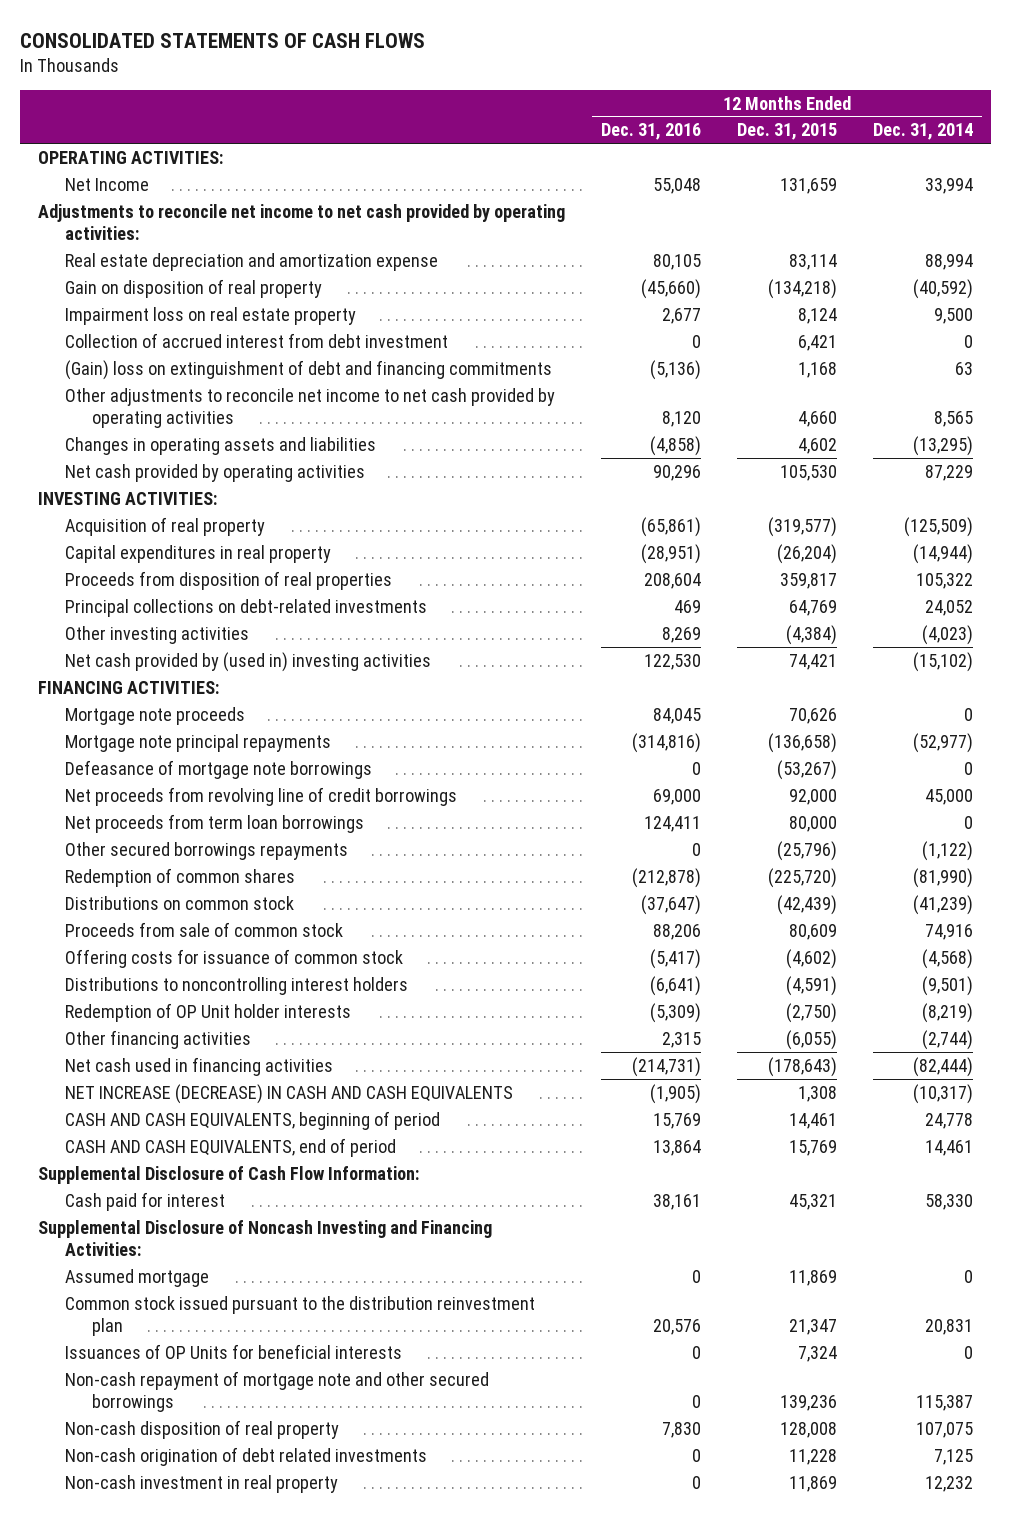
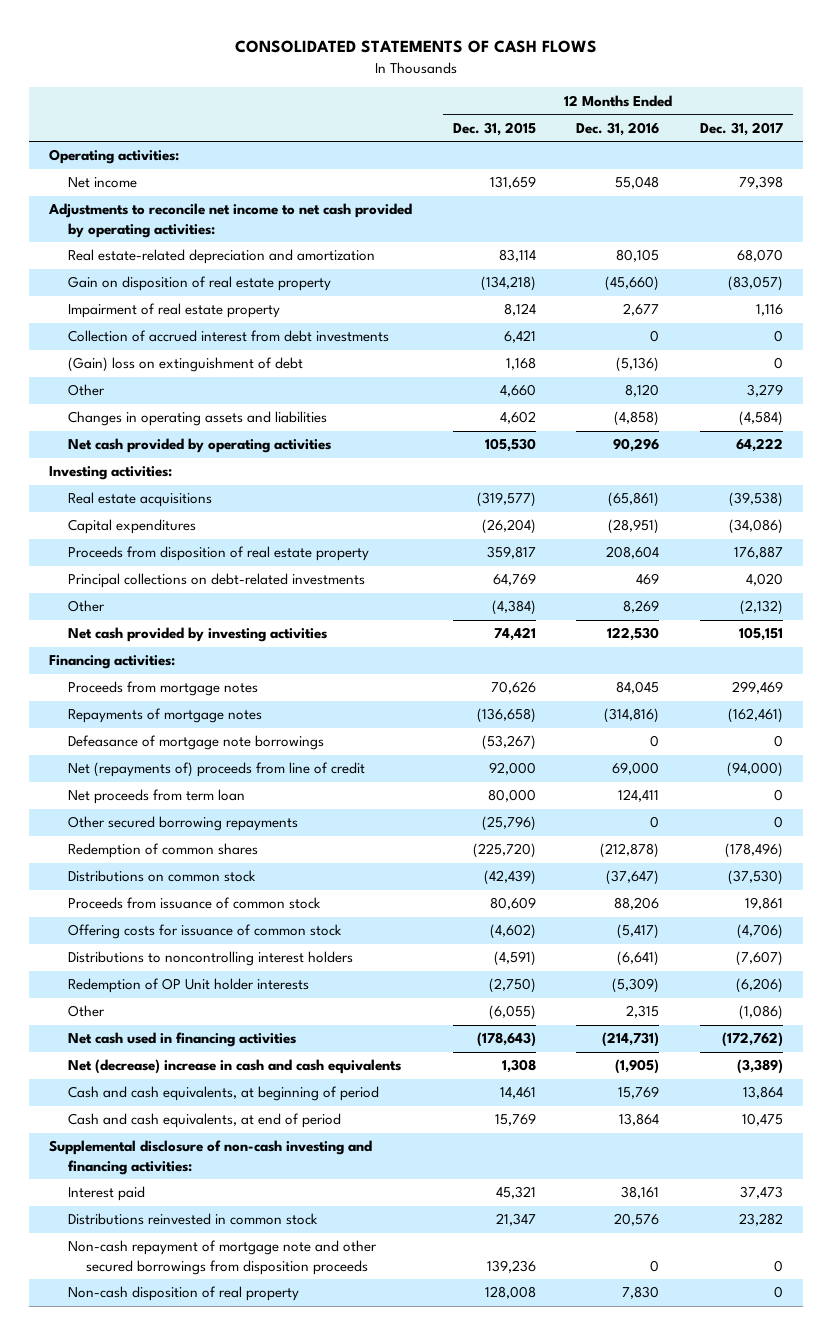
[872,123,973,141] Dec. 31, 2014 -> none
none -> [699,121,783,136] Dec. 31, 2017
[37,150,223,164] OPERATING ACTIVITIES: -> [49,149,180,165] Operating activities:
[64,177,149,191] Net Income -> [67,177,137,189] Net income
[64,252,438,271] Real estate depreciation and amortization expense -> [67,249,375,265] Real estate-related depreciation and amortization
[64,278,322,298] Gain on disposition of real property -> [67,276,331,292] Gain on disposition of real estate property
[64,306,356,325] Impairment loss on real estate property -> [67,303,280,319] Impairment of real estate property
[64,332,448,348] Collection of accrued interest from debt investment -> [67,330,389,343] Collection of accrued interest from debt investments
[64,359,552,380] (Gain) loss on extinguishment of debt and financing commitments -> [67,357,303,373] (Gain) loss on extinguishment of debt
[64,387,555,428] Other adjustments to reconcile net income to net cash provided by operating activities -> [67,384,105,397] Other
[37,491,217,505] INVESTING ACTIVITIES: -> [49,466,173,481] Investing activities:
[64,516,265,536] Acquisition of real property -> [67,492,212,508] Real estate acquisitions
[64,544,331,563] Capital expenditures in real property -> [67,519,196,535] Capital expenditures
[64,570,392,590] Proceeds from disposition of real properties -> [67,546,369,562] Proceeds from disposition of real estate property
[64,625,249,644] Other investing activities -> [67,600,105,613] Other
[64,651,431,672] Net cash provided by (used in) investing activities -> [67,627,327,643] Net cash provided by investing activities
[37,680,219,694] FINANCING ACTIVITIES: -> [49,655,176,670] Financing activities:
[64,706,245,725] Mortgage note proceeds -> [67,681,258,697] Proceeds from mortgage notes
[64,733,331,752] Mortgage note principal repayments -> [67,708,262,724] Repayments of mortgage notes
[64,786,457,806] Net proceeds from revolving line of credit borrowings -> [67,762,365,778] Net (repayments of) proceeds from line of credit
[64,813,364,833] Net proceeds from term loan borrowings -> [67,789,245,805] Net proceeds from term loan
[64,841,348,860] Other secured borrowings repayments -> [67,816,298,832] Other secured borrowing repayments
[64,921,343,937] Proceeds from sale of common stock -> [67,897,321,910] Proceeds from issuance of common stock
[64,1029,251,1049] Other financing activities -> [67,1005,105,1018] Other
[37,1219,492,1256] Supplemental Disclosure of Noncash Investing and Financing Activities: -> none
[64,1268,209,1287] Assumed mortgage -> none
[64,1343,402,1359] Issuances of OP Units for beneficial interests -> none
[64,1083,513,1104] NET INCREASE (DECREASE) IN CASH AND CASH EQUIVALENTS -> [67,1059,401,1075] Net (decrease) increase in cash and cash equivalents
[64,1110,440,1130] CASH AND CASH EQUIVALENTS, beginning of period -> [67,1086,379,1102] Cash and cash equivalents, at beginning of period
[64,1137,396,1157] CASH AND CASH EQUIVALENTS, end of period -> [67,1113,341,1129] Cash and cash equivalents, at end of period
[37,1165,419,1184] Supplemental Disclosure of Cash Flow Information: -> [49,1140,373,1175] Supplemental disclosure of non-cash investing and financing activities:
[64,1191,225,1211] Cash paid for interest -> [67,1186,145,1202] Interest paid
[64,1295,535,1336] Common stock issued pursuant to the distribution reinvestment plan -> [67,1213,318,1226] Distributions reinvested in common stock
[64,1370,489,1412] Non-cash repayment of mortgage note and other secured borrowings -> [67,1240,377,1275] Non-cash repayment of mortgage note and other secured borrowings from disposition proceeds
[64,1446,427,1466] Non-cash origination of debt related investments -> none
[64,1474,338,1493] Non-cash investment in real property -> none

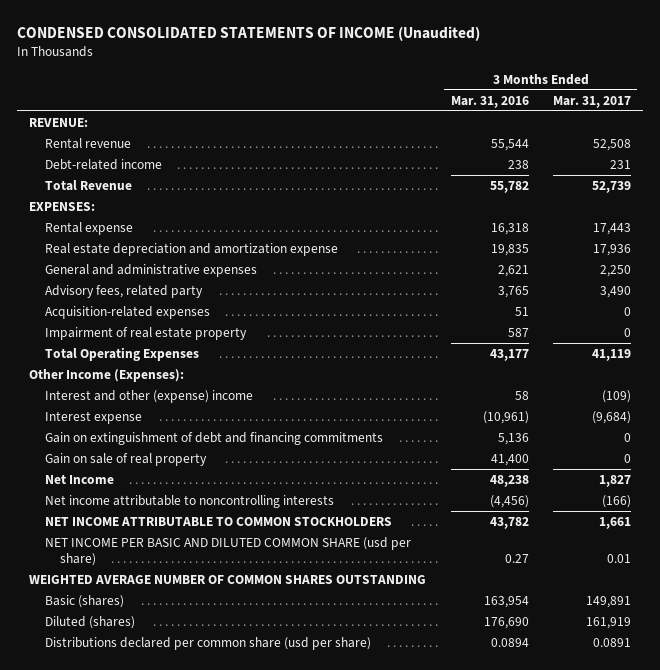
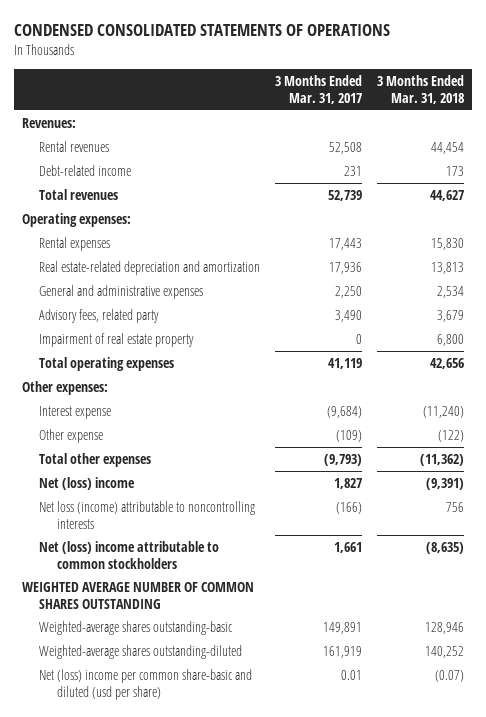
[17,25,481,41] CONDENSED CONSOLIDATED STATEMENTS OF INCOME (Unaudited) -> [14,24,391,37] CONDENSED CONSOLIDATED STATEMENTS OF OPERATIONS
[450,95,529,108] Mar. 31, 2016 -> none
none -> [377,75,465,104] 3 Months Ended Mar. 31, 2018
[29,117,89,127] REVENUE: -> [21,117,76,128] Revenues:
[44,137,131,149] Rental revenue -> [39,140,110,152] Rental revenues
[44,179,132,191] Total Revenue -> [39,188,119,200] Total revenues
[29,201,96,211] EXPENSES: -> [21,212,131,227] Operating expenses:
[44,221,133,235] Rental expense -> [39,236,111,251] Rental expenses
[44,242,338,256] Real estate depreciation and amortization expense -> [39,260,261,275] Real estate-related depreciation and amortization
[44,305,210,319] Acquisition-related expenses -> none
[44,389,253,403] Interest and other (expense) income -> none
[44,346,199,361] Total Operating Expenses -> [39,356,175,371] Total operating expenses
[29,368,185,382] Other Income (Expenses): -> [21,380,108,395] Other expenses:
[44,431,383,445] Gain on extinguishment of debt and financing commitments -> none
[44,452,207,466] Gain on sale of real property -> none
[44,536,411,566] NET INCOME PER BASIC AND DILUTED COMMON SHARE (usd per share) -> none
none -> [39,428,104,443] Other expense
none -> [39,452,152,467] Total other expenses
[44,473,114,484] Net Income -> [39,476,136,490] Net (loss) income
[44,494,334,508] Net income attributable to noncontrolling interests -> [39,500,256,529] Net loss (income) attributable to noncontrolling interests
[44,516,392,526] NET INCOME ATTRIBUTABLE TO COMMON STOCKHOLDERS -> [39,540,220,569] Net (loss) income attributable to common stockholders
[44,636,371,650] Distributions declared per common share (usd per share) -> none
[44,594,124,608] Basic (shares) -> [39,620,234,635] Weighted-average shares outstanding-basic
[44,615,135,629] Diluted (shares) -> [39,644,243,659] Weighted-average shares outstanding-diluted
none -> [39,668,253,700] Net (loss) income per common share-basic and diluted (usd per share)

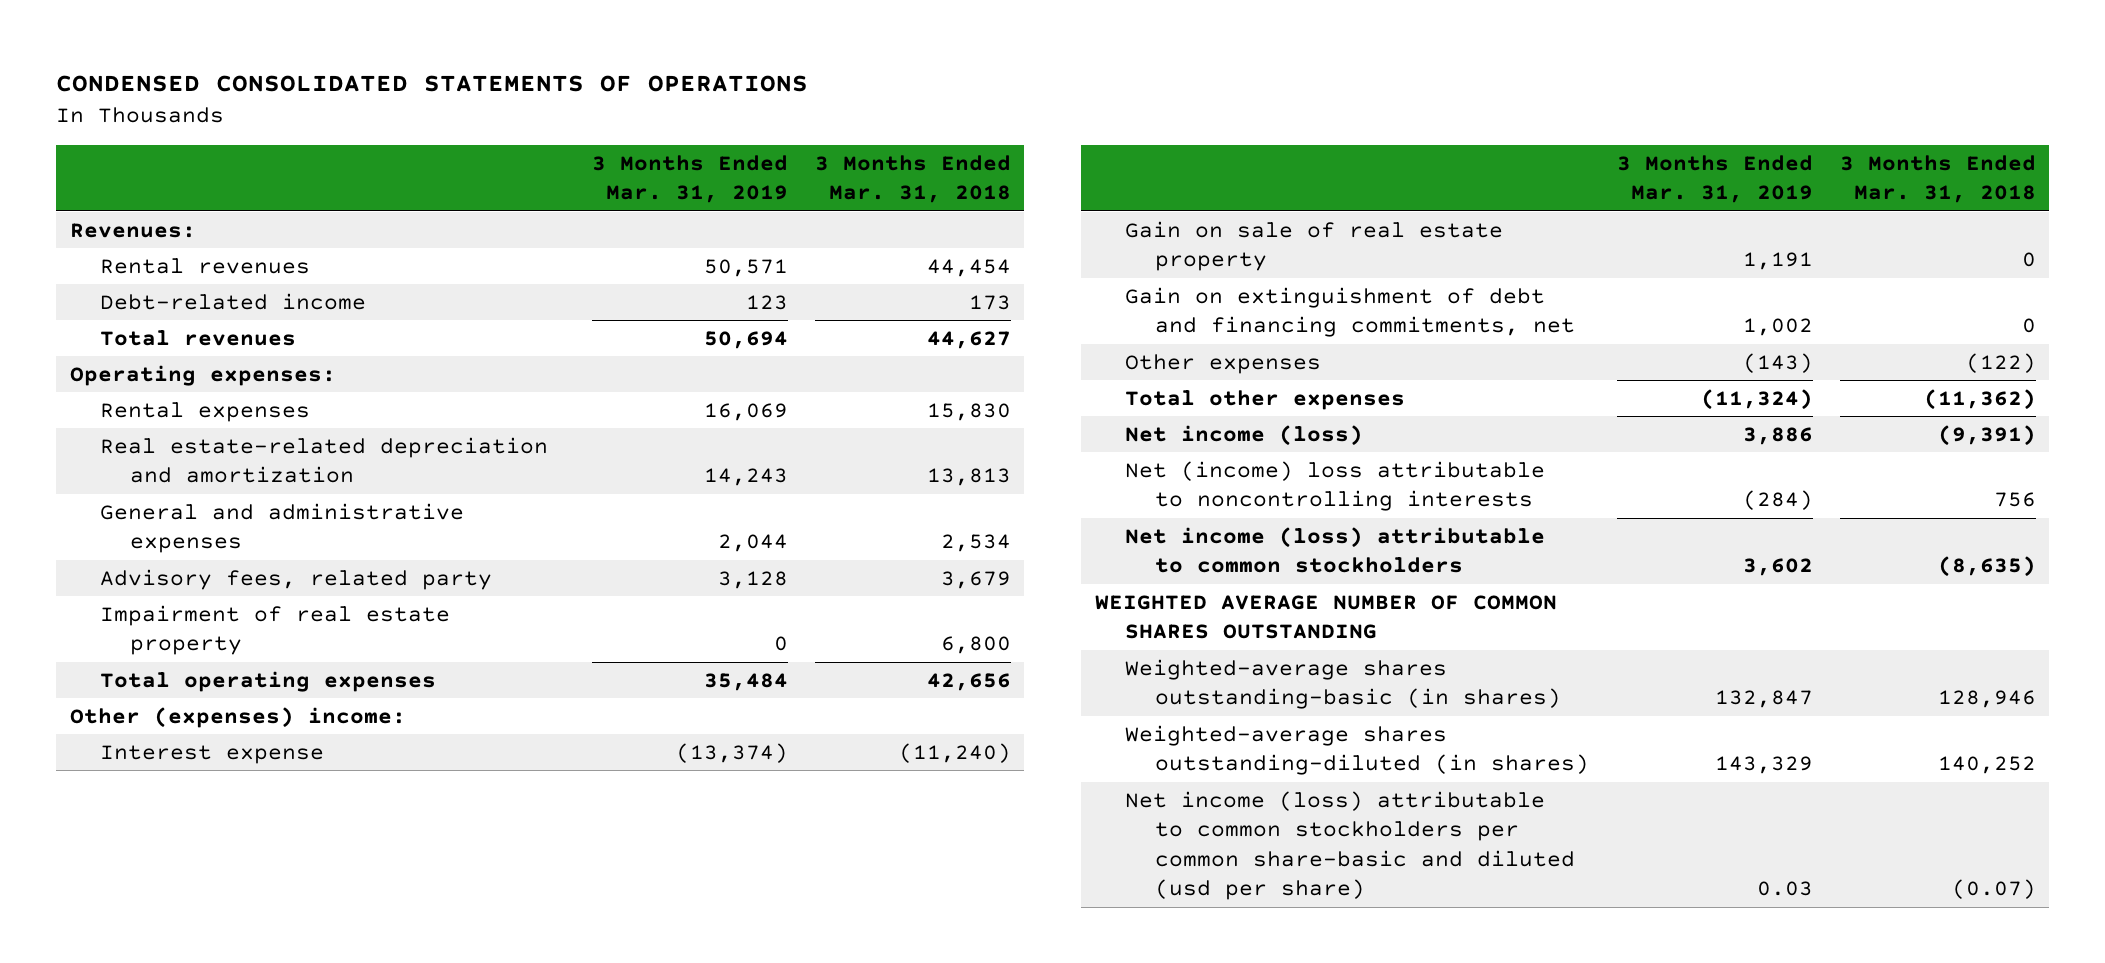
[275,75,363,104] 3 Months Ended Mar. 31, 2017 -> none
none -> [591,154,788,204] 3 Months Ended Mar. 31, 2019
[21,380,108,395] Other expenses: -> [69,706,406,728] Other (expenses) income:
none -> [1125,220,1504,272] Gain on sale of real estate property
none -> [1125,286,1576,338] Gain on extinguishment of debt and financing commitments, net
[39,428,104,443] Other expense -> [1125,353,1322,374] Other expenses
[39,476,136,490] Net (loss) income -> [1125,424,1364,446] Net income (loss)
[39,500,256,529] Net loss (income) attributable to noncontrolling interests -> [1125,460,1546,512] Net (income) loss attributable to noncontrolling interests
[39,540,220,569] Net (loss) income attributable to common stockholders -> [1125,526,1546,574] Net income (loss) attributable to common stockholders
[39,620,234,635] Weighted-average shares outstanding-basic -> [1125,658,1562,710] Weighted-average shares outstanding-basic (in shares)
[39,644,243,659] Weighted-average shares outstanding-diluted -> [1125,724,1590,776] Weighted-average shares outstanding-diluted (in shares)
[39,668,253,700] Net (loss) income per common share-basic and diluted (usd per share) -> [1125,790,1576,901] Net income (loss) attributable to common stockholders per common share-basic and diluted (usd per share)

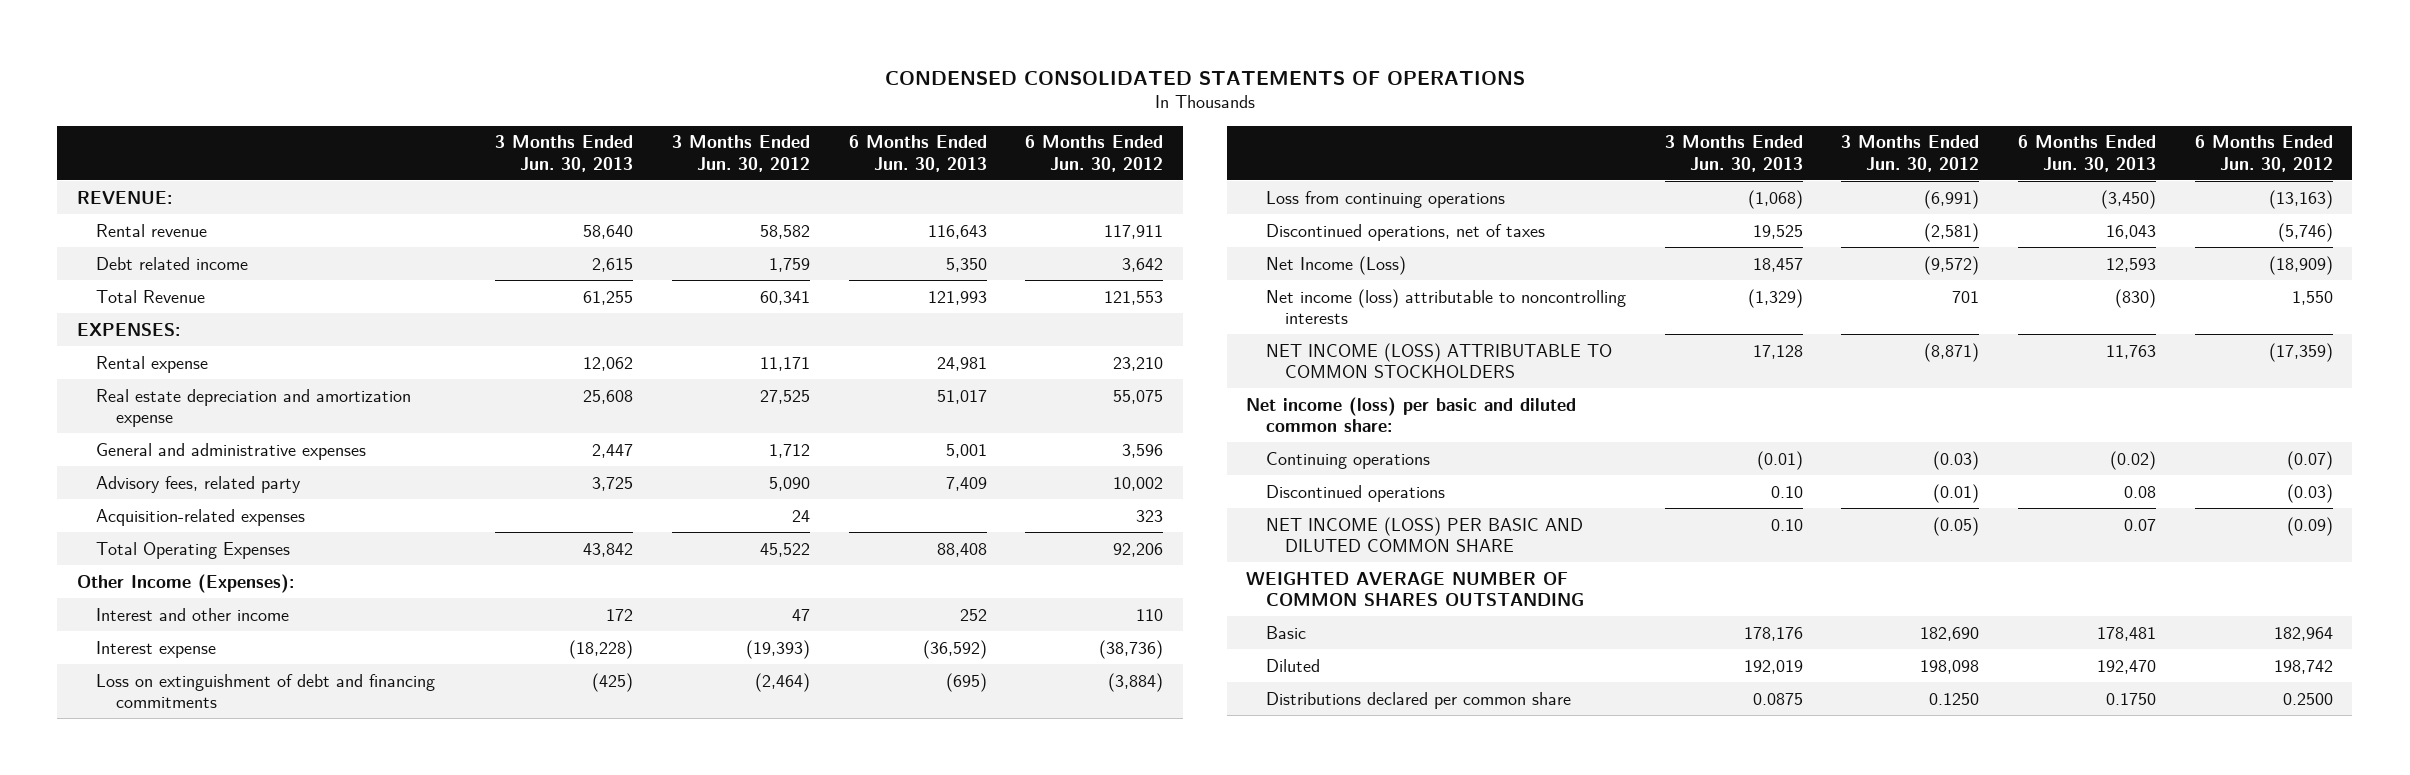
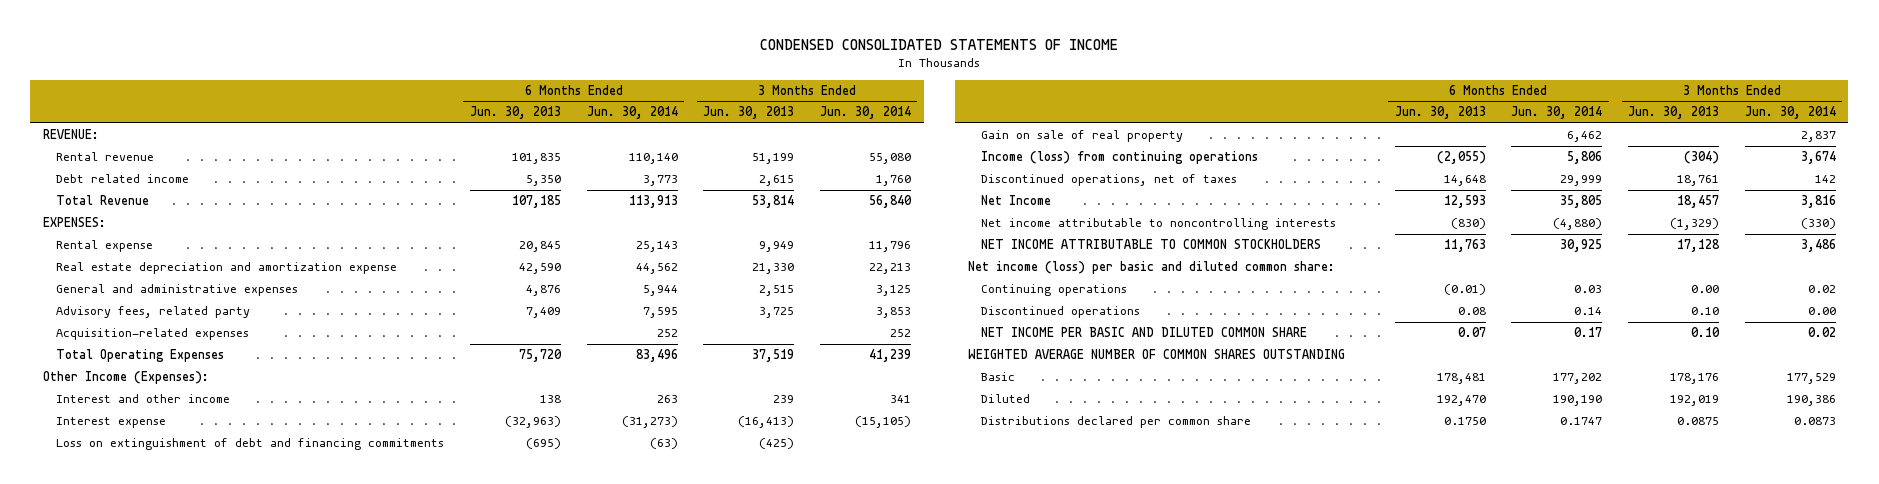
[884,70,1525,85] CONDENSED CONSOLIDATED STATEMENTS OF OPERATIONS -> [760,38,1119,50] CONDENSED CONSOLIDATED STATEMENTS OF INCOME
[671,135,810,172] 3 Months Ended Jun. 30, 2012 -> none
[1025,135,1164,172] 6 Months Ended Jun. 30, 2012 -> none
none -> [586,106,678,120] Jun. 30, 2014
none -> [819,106,911,120] Jun. 30, 2014
[583,224,634,239] 58,640 -> [752,153,795,165] 51,199
[927,224,987,239] 116,643 -> [511,153,561,165] 101,835
[583,290,634,305] 61,255 -> [752,195,795,209] 53,814
[927,290,987,305] 121,993 -> [511,195,561,209] 107,185
[583,356,634,371] 12,062 -> [759,241,795,253] 9,949
[936,356,987,371] 24,981 -> [518,241,561,253] 20,845
[583,389,634,404] 25,608 -> [752,263,795,275] 21,330
[936,389,987,404] 51,017 -> [518,263,561,275] 42,590
[592,443,634,458] 2,447 -> [759,285,795,297] 2,515
[945,443,987,458] 5,001 -> [525,285,561,297] 4,876
[583,542,634,557] 43,842 -> [752,349,795,363] 37,519
[936,542,987,557] 88,408 -> [518,349,562,363] 75,720
[606,608,634,621] 172 -> [773,395,795,404] 239
[959,608,987,621] 252 -> [539,395,561,404] 138
[569,639,634,659] (18,228) -> [738,416,795,429] (16,413)
[922,639,987,659] (36,592) -> [504,416,561,429] (32,963)
none -> [981,130,1184,143] Gain on sale of real property
[1265,190,1505,208] Loss from continuing operations -> [981,151,1259,165] Income (loss) from continuing operations
[1747,189,1803,209] (1,068) -> [1683,151,1719,165] (304)
[2101,189,2157,209] (3,450) -> [1436,151,1486,165] (2,055)
[1752,224,1803,239] 19,525 -> [1676,175,1719,187] 18,761
[2106,224,2157,239] 16,043 -> [1443,175,1486,187] 14,648
[1265,255,1406,275] Net Income (Loss) -> [981,195,1052,206] Net Income
[1265,288,1626,324] Net income (loss) attributable to noncontrolling interests -> [981,218,1337,231] Net income attributable to noncontrolling interests
[1265,342,1612,378] NET INCOME (LOSS) ATTRIBUTABLE TO COMMON STOCKHOLDERS -> [981,239,1322,250] NET INCOME ATTRIBUTABLE TO COMMON STOCKHOLDERS
[1756,450,1803,470] (0.01) -> [1690,285,1719,294] 0.00
[2110,450,2157,470] (0.02) -> [1443,284,1486,296] (0.01)
[1265,516,1583,552] NET INCOME (LOSS) PER BASIC AND DILUTED COMMON SHARE -> [981,327,1308,338] NET INCOME PER BASIC AND DILUTED COMMON SHARE

